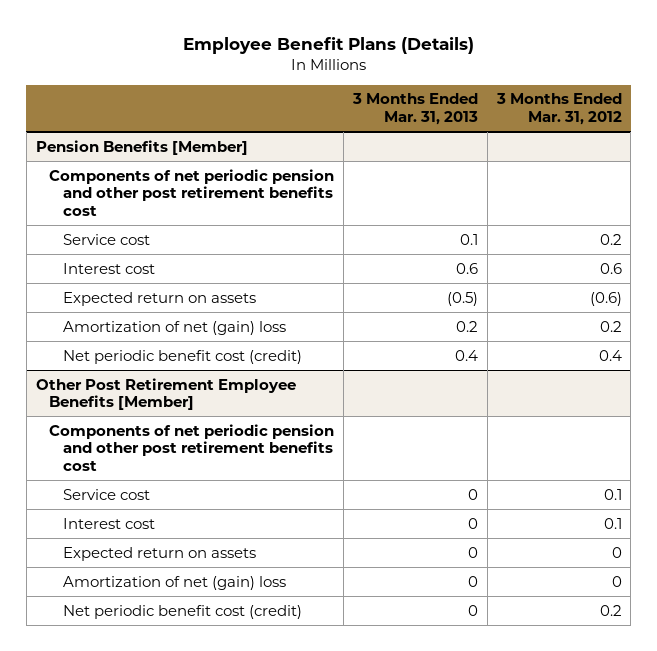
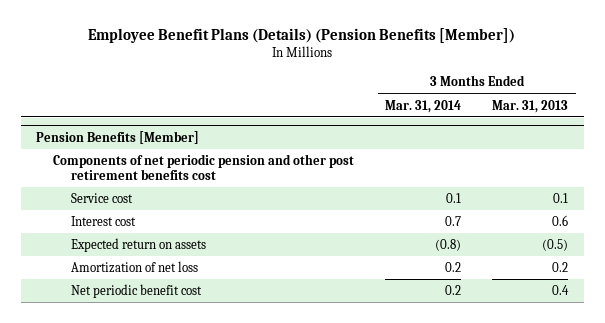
[182,36,474,54] Employee Benefit Plans (Details) -> [88,28,516,44] Employee Benefit Plans (Details) (Pension Benefits [Member])
[495,93,622,126] 3 Months Ended Mar. 31, 2012 -> none
none -> [385,99,462,113] Mar. 31, 2014
[35,377,296,411] Other Post Retirement Employee Benefits [Member] -> none
[49,423,335,471] Components of net periodic pension and other post retirement benefits cost -> none
[63,488,151,500] Service cost -> none
[63,517,156,529] Interest cost -> none
[63,546,257,561] Expected return on assets -> none
[63,575,287,590] Amortization of net (gain) loss -> none
[63,604,303,619] Net periodic benefit cost (credit) -> none
[63,320,287,335] Amortization of net (gain) loss -> [70,261,198,274] Amortization of net loss
[63,349,303,364] Net periodic benefit cost (credit) -> [70,284,202,299] Net periodic benefit cost

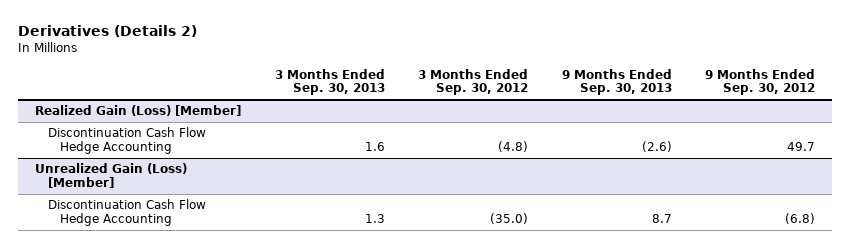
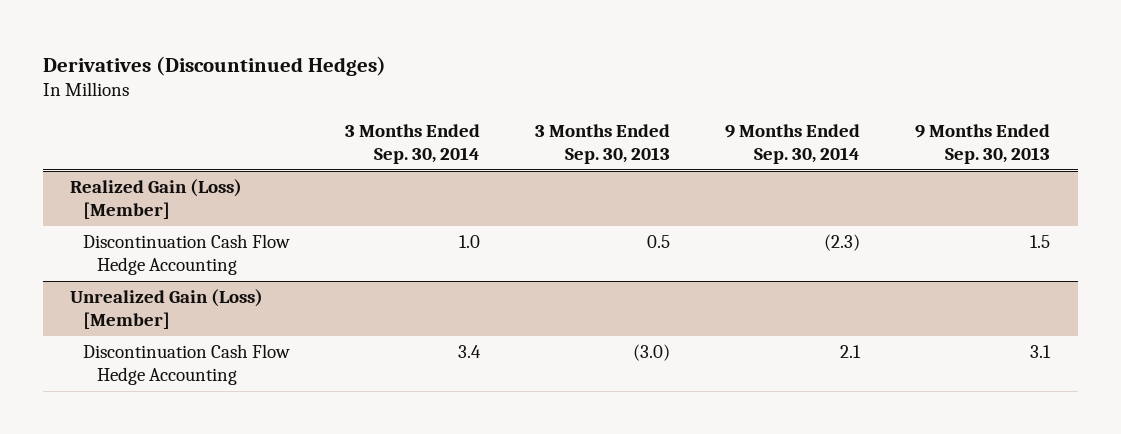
[18,25,198,38] Derivatives (Details 2) -> [42,55,386,76] Derivatives (Discountinued Hedges)
[418,69,529,96] 3 Months Ended Sep. 30, 2012 -> none
[705,69,816,96] 9 Months Ended Sep. 30, 2012 -> none
none -> [345,124,481,165] 3 Months Ended Sep. 30, 2014
none -> [725,124,861,165] 9 Months Ended Sep. 30, 2014
[364,141,385,151] 1.6 -> [647,235,671,249] 0.5
[641,140,672,152] (2.6) -> [1030,235,1051,249] 1.5
[364,213,385,223] 1.3 -> [633,344,671,362] (3.0)
[651,213,672,223] 8.7 -> [1030,345,1052,359] 3.1

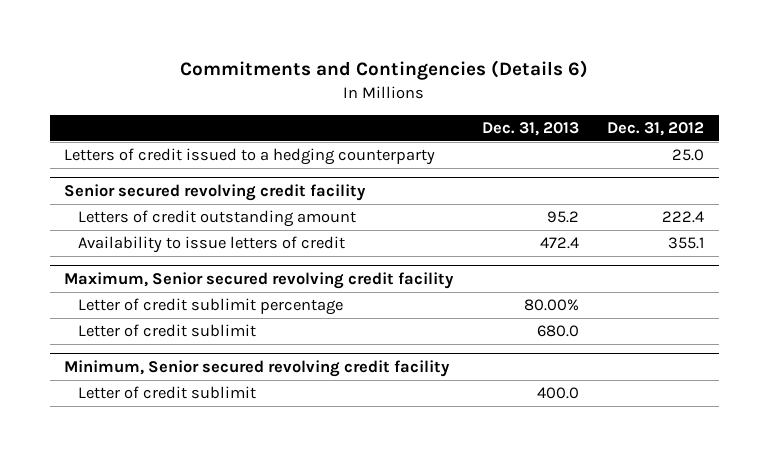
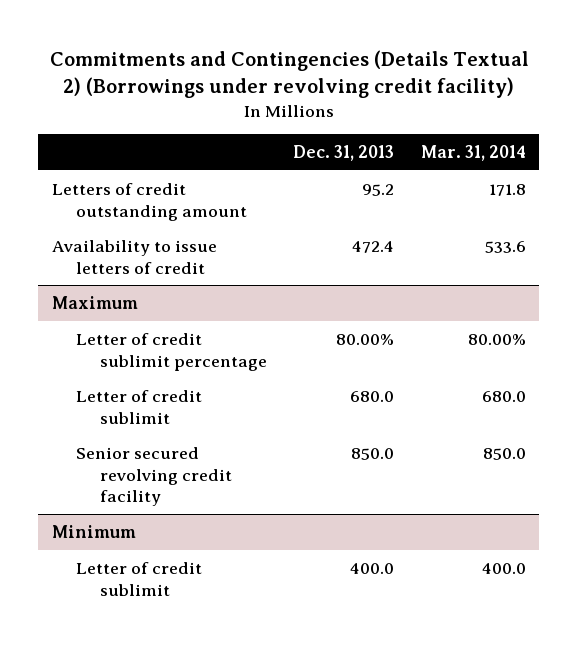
[180,60,589,81] Commitments and Contingencies (Details 6) -> [49,49,529,98] Commitments and Contingencies (Details Textual 2) (Borrowings under revolving credit facility)
[607,121,705,136] Dec. 31, 2012 -> none
none -> [420,145,526,162] Mar. 31, 2014
[63,148,435,166] Letters of credit issued to a hedging counterparty -> none
[63,184,366,202] Senior secured revolving credit facility -> none
[63,272,454,290] Maximum, Senior secured revolving credit facility -> none
none -> [51,295,138,309] Maximum
[63,360,450,378] Minimum, Senior secured revolving credit facility -> none
none -> [75,446,232,507] Senior secured revolving credit facility
none -> [51,524,136,538] Minimum

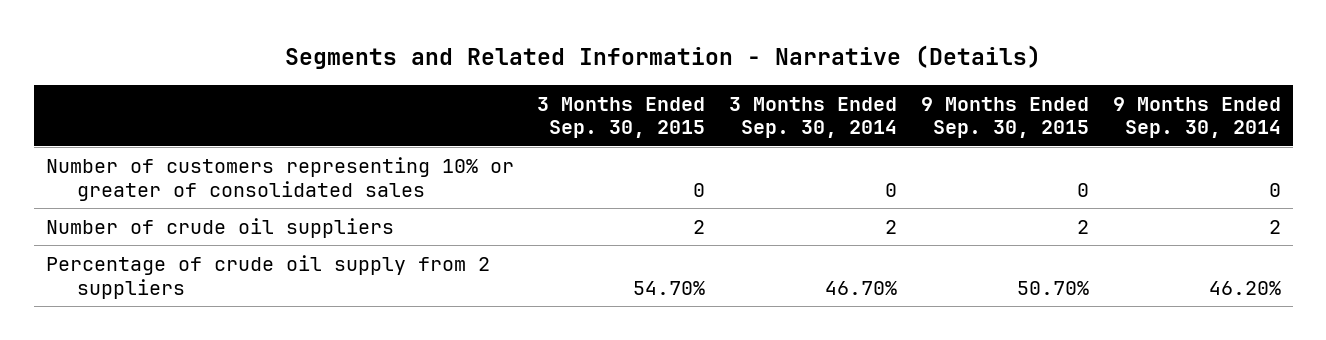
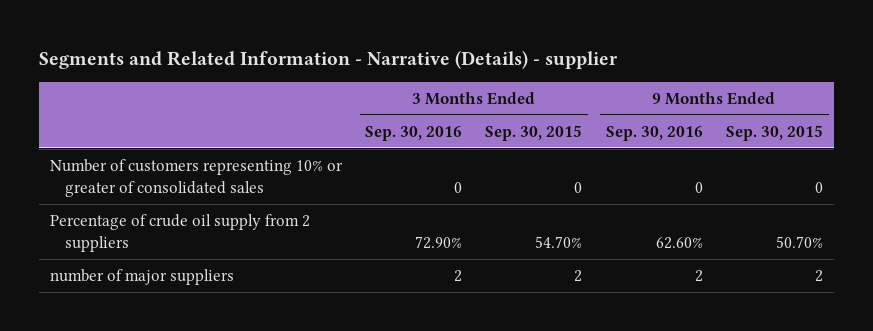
[285,44,1042,69] Segments and Related Information - Narrative (Details) -> [38,49,618,69] Segments and Related Information - Narrative (Details) - supplier
[729,96,898,139] 3 Months Ended Sep. 30, 2014 -> none
[1112,96,1281,139] 9 Months Ended Sep. 30, 2014 -> none
none -> [365,125,463,141] Sep. 30, 2016
none -> [605,125,703,141] Sep. 30, 2016
[45,217,394,238] Number of crude oil suppliers -> none
none -> [50,268,235,285] number of major suppliers

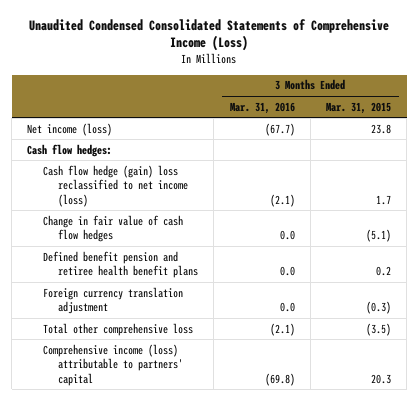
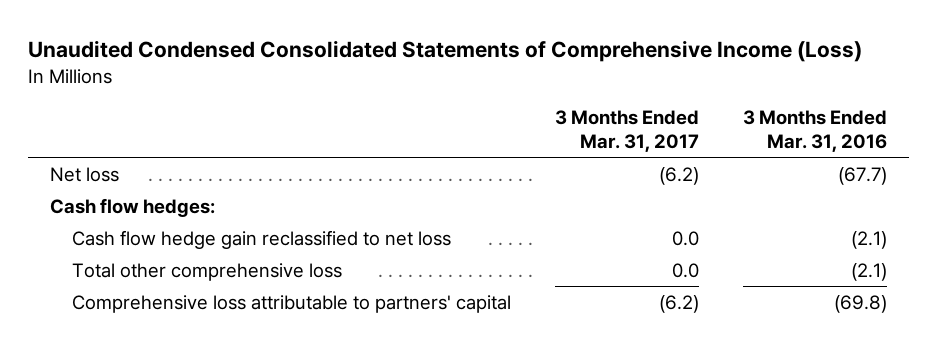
[326,101,392,114] Mar. 31, 2015 -> none
none -> [554,110,699,152] 3 Months Ended Mar. 31, 2017
[27,122,113,136] Net income (loss) -> [49,166,119,182] Net loss
[42,214,183,243] Change in fair value of cash flow hedges -> none
[42,250,199,279] Defined benefit pension and retiree health benefit plans -> none
[42,286,183,315] Foreign currency translation adjustment -> none
[42,164,189,207] Cash flow hedge (gain) loss reclassified to net income (loss) -> [71,229,451,249] Cash flow hedge gain reclassified to net loss
[42,343,184,386] Comprehensive income (loss) attributable to partners' capital -> [71,294,511,313] Comprehensive loss attributable to partners' capital

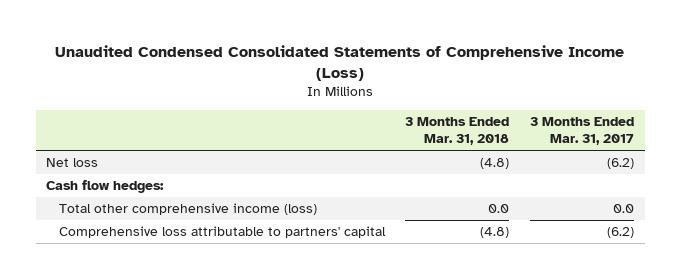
[742,110,887,152] 3 Months Ended Mar. 31, 2016 -> none
none -> [405,117,510,145] 3 Months Ended Mar. 31, 2018
[71,229,451,249] Cash flow hedge gain reclassified to net loss -> none
[71,262,342,281] Total other comprehensive loss -> [58,203,317,216] Total other comprehensive income (loss)

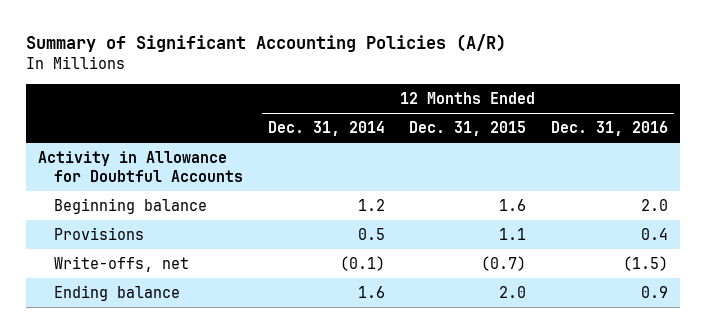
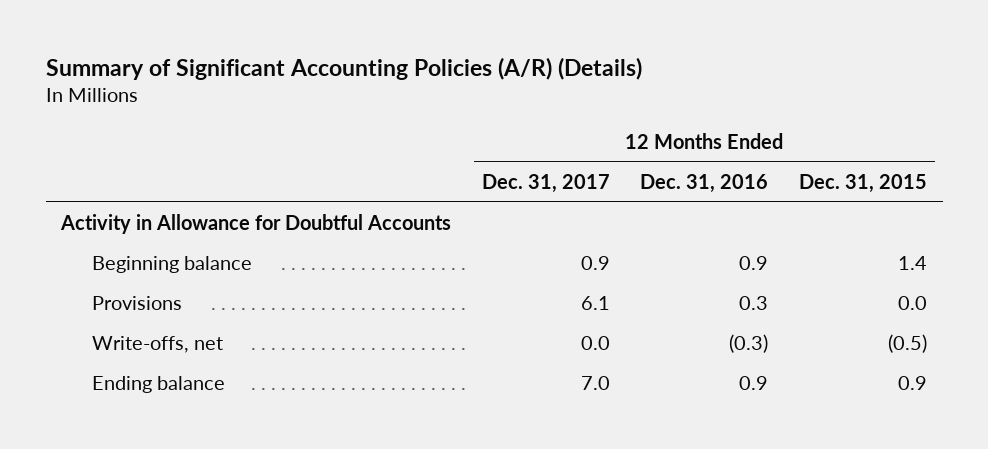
[25,34,506,53] Summary of Significant Accounting Policies (A/R) -> [45,56,642,80] Summary of Significant Accounting Policies (A/R) (Details)
[267,121,385,137] Dec. 31, 2014 -> none
none -> [481,173,610,193] Dec. 31, 2017
[499,198,527,211] 1.6 -> [898,256,928,271] 1.4
[640,198,668,211] 2.0 -> [739,256,769,271] 0.9
[499,227,527,240] 1.1 -> [898,296,928,311] 0.0
[640,227,668,240] 0.4 -> [739,296,769,311] 0.3
[481,255,527,271] (0.7) -> [888,334,928,354] (0.5)
[622,255,668,271] (1.5) -> [729,334,769,354] (0.3)
[499,285,527,298] 2.0 -> [898,376,928,391] 0.9

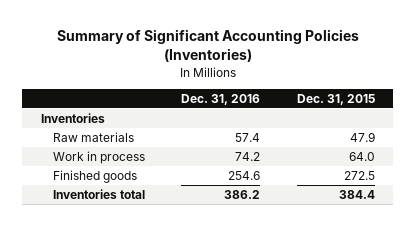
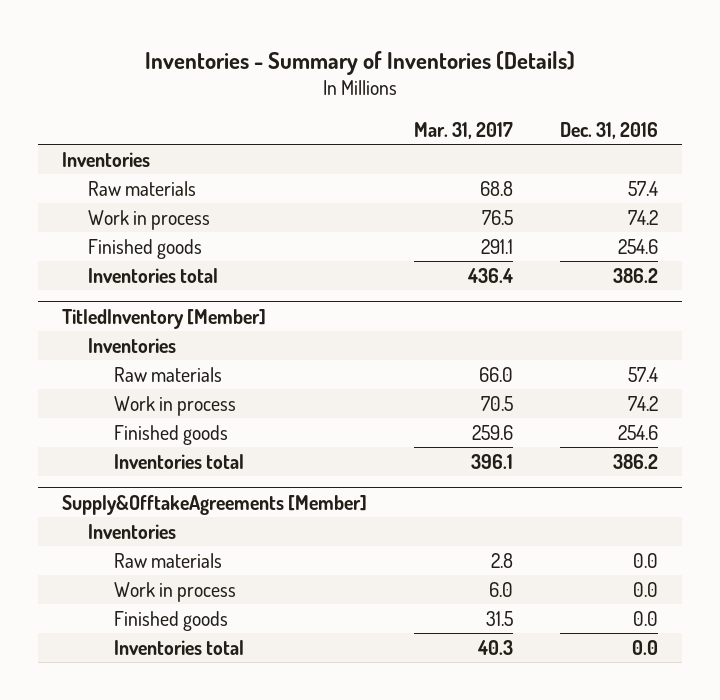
[56,29,359,63] Summary of Significant Accounting Policies (Inventories) -> [145,50,576,75] Inventories - Summary of Inventories (Details)
[296,93,375,105] Dec. 31, 2015 -> none
none -> [414,121,514,139] Mar. 31, 2017
none -> [61,308,266,329] TitledInventory [Member]
none -> [88,337,177,353] Inventories
none -> [114,366,223,382] Raw materials
none -> [114,395,237,416] Work in process
none -> [114,424,229,445] Finished goods
none -> [114,453,245,469] Inventories total
none -> [61,494,367,515] Supply&OfftakeAgreements [Member]
none -> [88,523,177,539] Inventories
none -> [114,552,223,568] Raw materials
none -> [114,581,237,602] Work in process
none -> [114,610,229,631] Finished goods
none -> [114,639,245,655] Inventories total

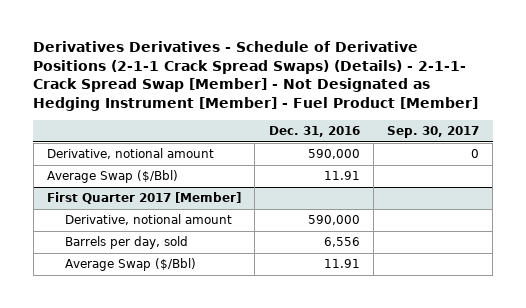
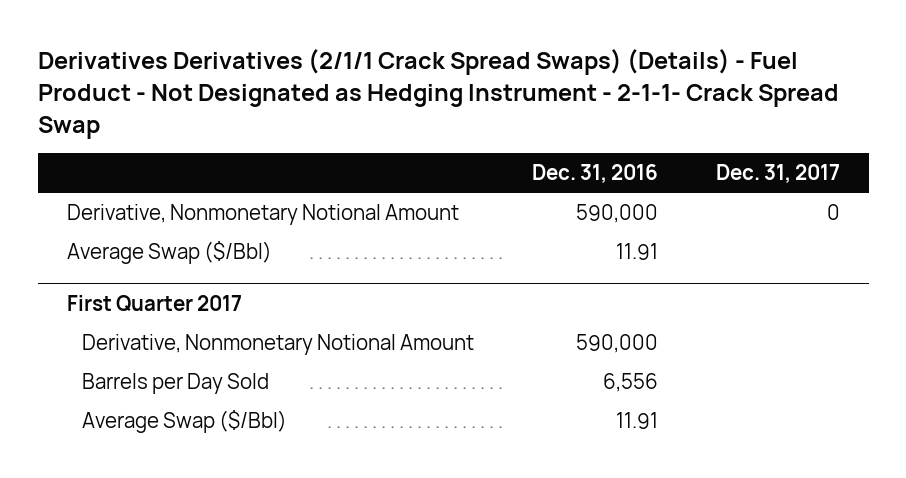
[33,40,479,112] Derivatives Derivatives - Schedule of Derivative Positions (2-1-1 Crack Spread Swaps) (Details) - 2-1-1- Crack Spread Swap [Member] - Not Designated as Hedging Instrument [Member] - Fuel Product [Member] -> [37,49,839,139] Derivatives Derivatives (2/1/1 Crack Spread Swaps) (Details) - Fuel Product - Not Designated as Hedging Instrument - 2-1-1- Crack Spread Swap
[387,126,480,139] Sep. 30, 2017 -> none
none -> [715,163,840,183] Dec. 31, 2017
[46,148,214,160] Derivative, notional amount -> [66,204,459,226] Derivative, Nonmonetary Notional Amount
[46,192,241,205] First Quarter 2017 [Member] -> [66,295,242,313] First Quarter 2017
[65,214,233,226] Derivative, notional amount -> [82,334,475,356] Derivative, Nonmonetary Notional Amount
[65,236,189,250] Barrels per day, sold -> [82,373,270,395] Barrels per Day Sold

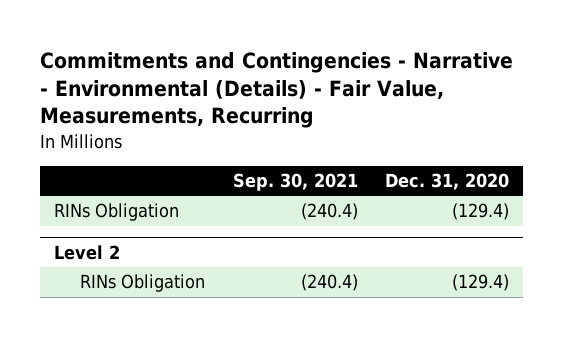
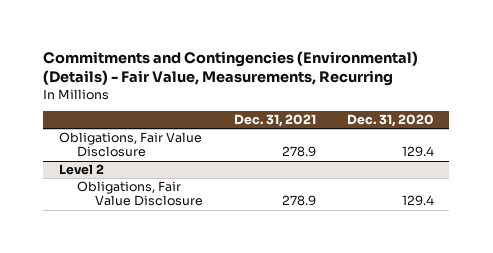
[40,51,514,129] Commitments and Contingencies - Narrative - Environmental (Details) - Fair Value, Measurements, Recurring -> [43,50,419,86] Commitments and Contingencies (Environmental) (Details) - Fair Value, Measurements, Recurring
[232,172,358,191] Sep. 30, 2021 -> none
none -> [233,114,316,128] Dec. 31, 2021
[53,203,179,222] RINs Obligation -> [58,132,202,158] Obligations, Fair Value Disclosure
[452,203,510,221] (129.4) -> [401,146,434,158] 129.4
[80,274,206,293] RINs Obligation -> [76,181,203,207] Obligations, Fair Value Disclosure
[452,274,510,292] (129.4) -> [401,195,434,207] 129.4

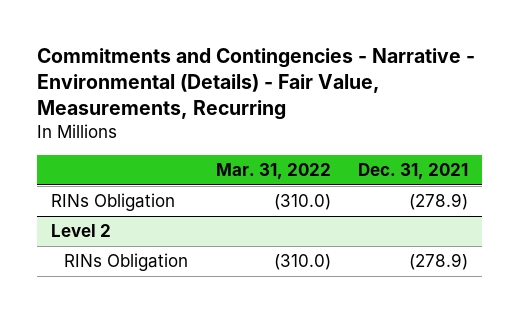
[43,50,419,86] Commitments and Contingencies (Environmental) (Details) - Fair Value, Measurements, Recurring -> [36,47,475,121] Commitments and Contingencies - Narrative - Environmental (Details) - Fair Value, Measurements, Recurring
[346,114,434,128] Dec. 31, 2020 -> none
none -> [215,162,331,180] Mar. 31, 2022
[58,132,202,158] Obligations, Fair Value Disclosure -> [50,193,175,212] RINs Obligation
[281,146,316,158] 278.9 -> [409,193,469,211] (278.9)
[76,181,203,207] Obligations, Fair Value Disclosure -> [64,253,189,272] RINs Obligation
[281,195,316,207] 278.9 -> [409,253,469,271] (278.9)

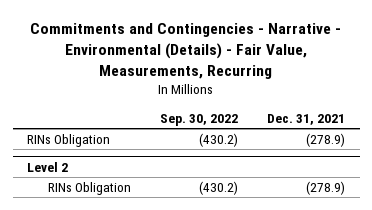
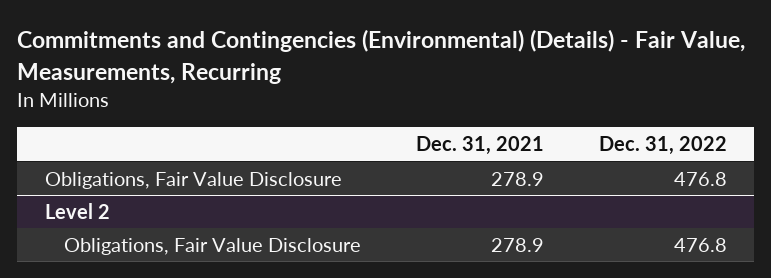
[30,22,342,79] Commitments and Contingencies - Narrative - Environmental (Details) - Fair Value, Measurements, Recurring -> [17,29,746,84] Commitments and Contingencies (Environmental) (Details) - Fair Value, Measurements, Recurring
[159,113,238,126] Sep. 30, 2022 -> none
none -> [598,136,727,156] Dec. 31, 2022
[27,133,111,147] RINs Obligation -> [44,172,342,190] Obligations, Fair Value Disclosure
[306,132,346,147] (278.9) -> [490,172,544,187] 278.9
[47,181,131,195] RINs Obligation -> [63,238,361,256] Obligations, Fair Value Disclosure
[306,180,346,195] (278.9) -> [490,238,544,253] 278.9

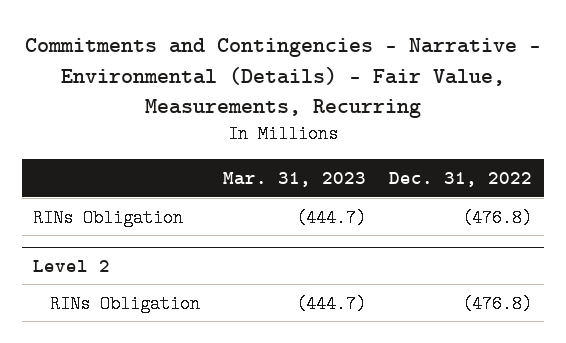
[17,29,746,84] Commitments and Contingencies (Environmental) (Details) - Fair Value, Measurements, Recurring -> [24,38,541,118] Commitments and Contingencies - Narrative - Environmental (Details) - Fair Value, Measurements, Recurring
[415,136,544,156] Dec. 31, 2021 -> none
none -> [223,171,367,187] Mar. 31, 2023
[44,172,342,190] Obligations, Fair Value Disclosure -> [33,208,184,227] RINs Obligation
[673,172,727,187] 476.8 -> [462,208,533,227] (476.8)
[63,238,361,256] Obligations, Fair Value Disclosure -> [50,294,201,313] RINs Obligation
[673,238,727,253] 476.8 -> [462,294,533,313] (476.8)

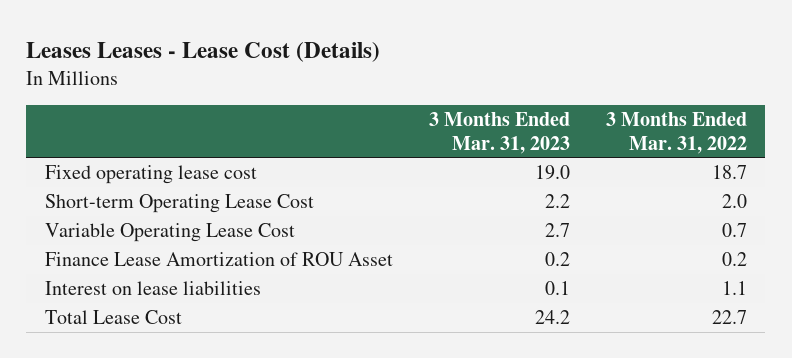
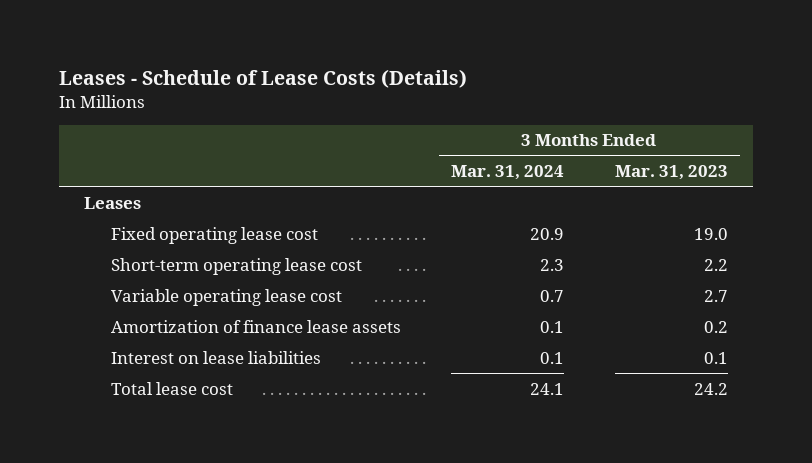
[26,41,381,62] Leases Leases - Lease Cost (Details) -> [58,68,467,88] Leases - Schedule of Lease Costs (Details)
[606,111,748,154] 3 Months Ended Mar. 31, 2022 -> none
none -> [451,164,565,180] Mar. 31, 2024
none -> [84,196,142,209] Leases
[44,193,314,213] Short-term Operating Lease Cost -> [110,257,362,275] Short-term operating lease cost
[44,222,295,242] Variable Operating Lease Cost -> [110,288,342,306] Variable operating lease cost
[44,251,393,266] Finance Lease Amortization of ROU Asset -> [110,319,401,333] Amortization of finance lease assets
[44,309,182,324] Total Lease Cost -> [110,381,233,395] Total lease cost

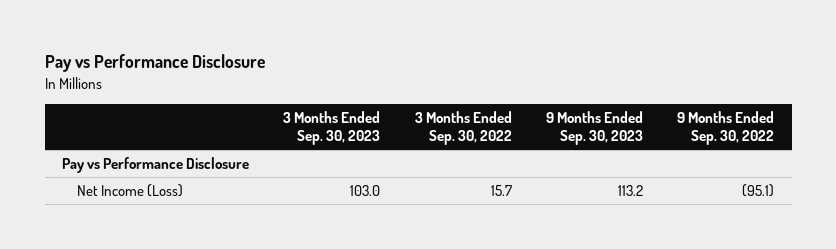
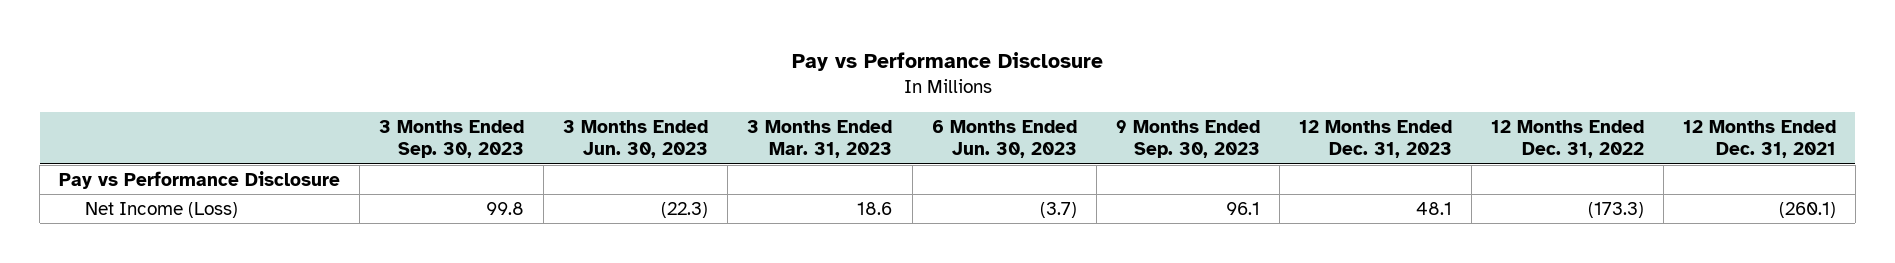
[414,111,512,146] 3 Months Ended Sep. 30, 2022 -> none
[677,111,775,146] 9 Months Ended Sep. 30, 2022 -> none
none -> [563,119,709,159] 3 Months Ended Jun. 30, 2023
none -> [747,119,893,159] 3 Months Ended Mar. 31, 2023
none -> [931,119,1077,159] 6 Months Ended Jun. 30, 2023
none -> [1298,119,1452,159] 12 Months Ended Dec. 31, 2023
none -> [1490,119,1644,159] 12 Months Ended Dec. 31, 2022
none -> [1682,119,1836,159] 12 Months Ended Dec. 31, 2021
[350,185,381,197] 103.0 -> [486,201,525,215] 99.8
[618,185,644,197] 113.2 -> [1225,201,1260,215] 96.1

